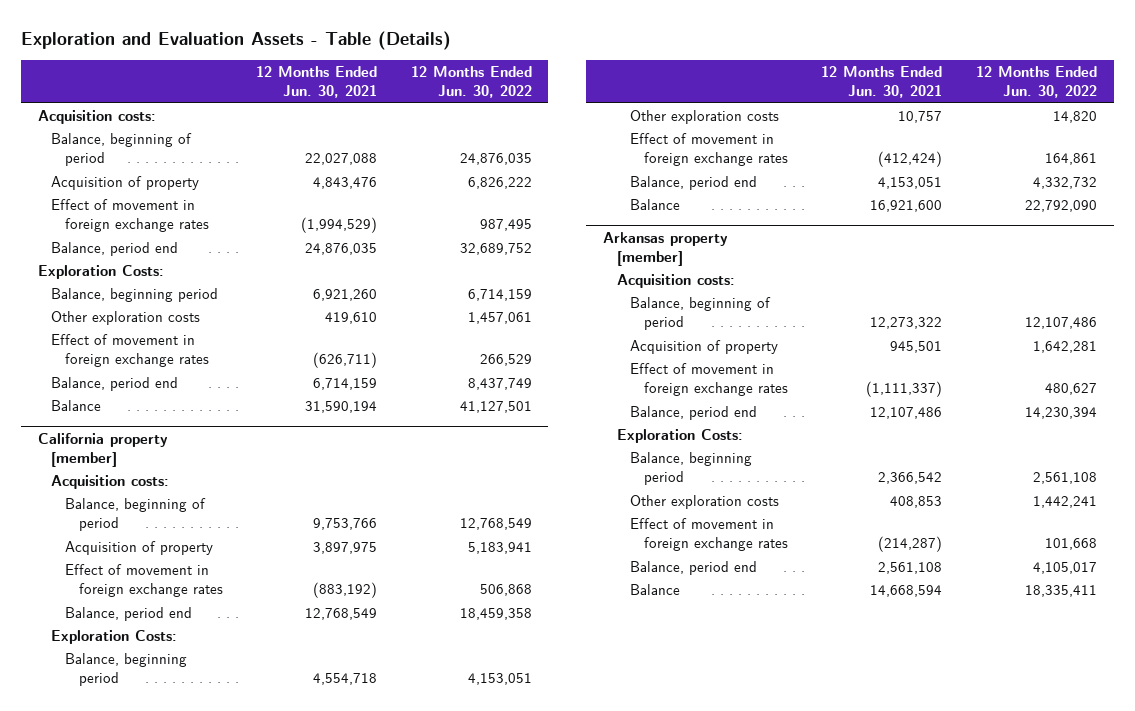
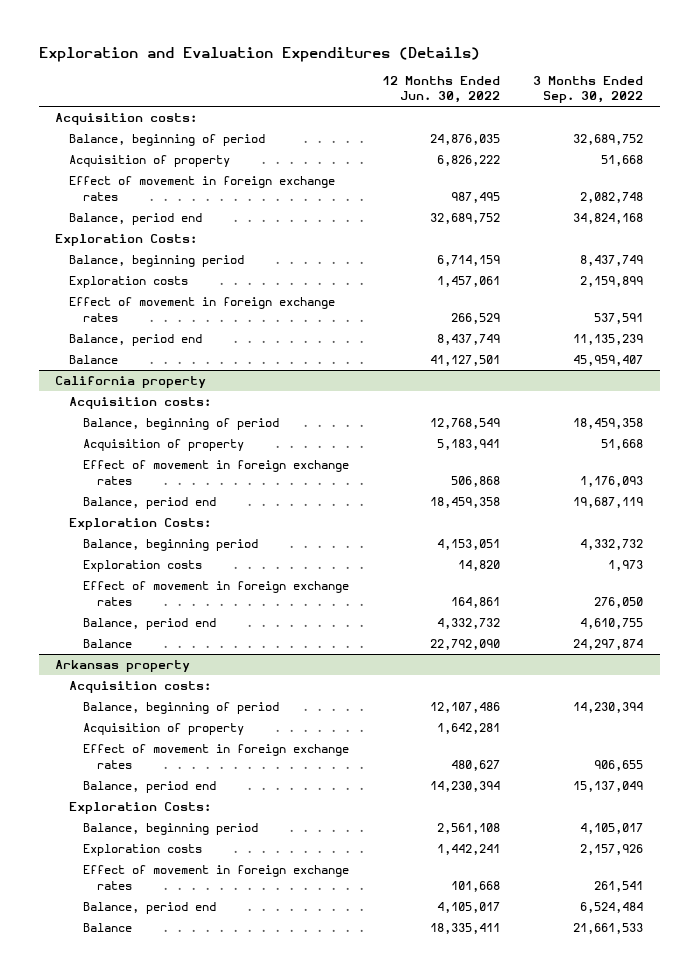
[21,30,452,50] Exploration and Evaluation Assets - Table (Details) -> [38,46,480,62] Exploration and Evaluation Expenditures (Details)
[256,66,378,99] 12 Months Ended Jun. 30, 2021 -> none
none -> [533,76,644,104] 3 Months Ended Sep. 30, 2022
[51,311,201,326] Other exploration costs -> [69,276,189,289] Exploration costs
[37,432,168,468] California property [member] -> [55,376,207,389] California property
[630,110,780,125] Other exploration costs -> [82,560,202,573] Exploration costs
[603,231,729,267] Arkansas property [member] -> [55,660,191,673] Arkansas property
[630,495,780,510] Other exploration costs -> [82,844,202,857] Exploration costs

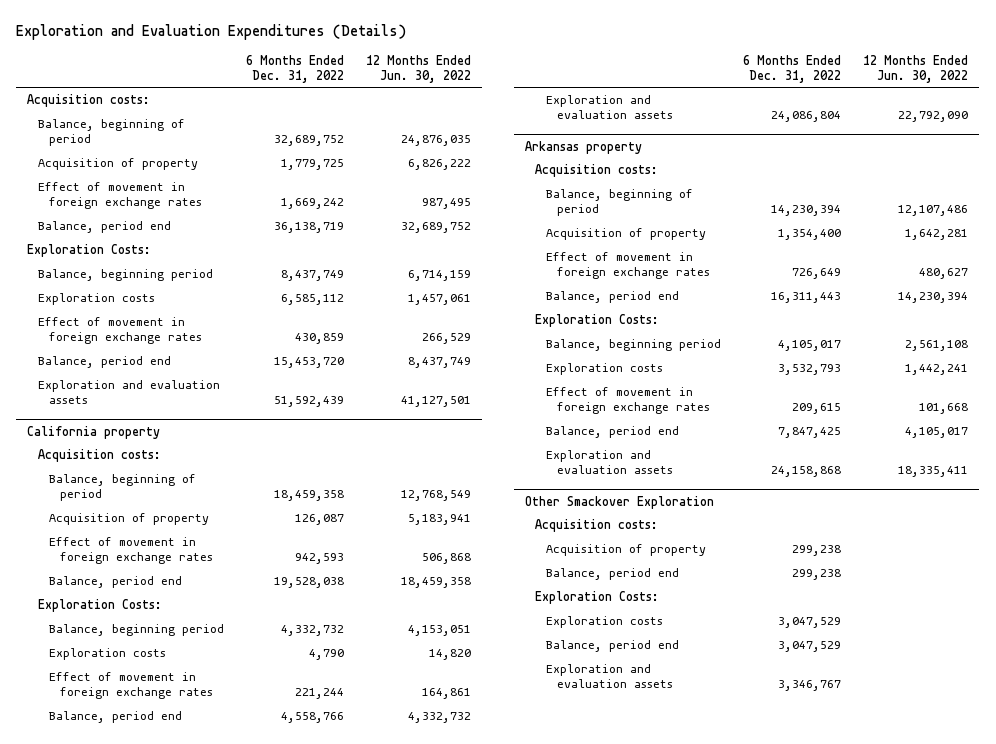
[533,76,644,104] 3 Months Ended Sep. 30, 2022 -> none
none -> [245,54,344,83] 6 Months Ended Dec. 31, 2022
[69,355,119,365] Balance -> [38,380,221,405] Exploration and evaluation assets
[82,639,132,649] Balance -> [546,95,673,120] Exploration and evaluation assets
[82,923,132,933] Balance -> [546,450,673,475] Exploration and evaluation assets
none -> [524,495,714,509] Other Smackover Exploration
none -> [535,519,659,533] Acquisition costs:
none -> [546,544,707,557] Acquisition of property
none -> [546,568,680,581] Balance, period end
none -> [535,591,660,605] Exploration Costs:
none -> [546,616,664,629] Exploration costs
none -> [546,640,680,653] Balance, period end
none -> [546,664,673,689] Exploration and evaluation assets

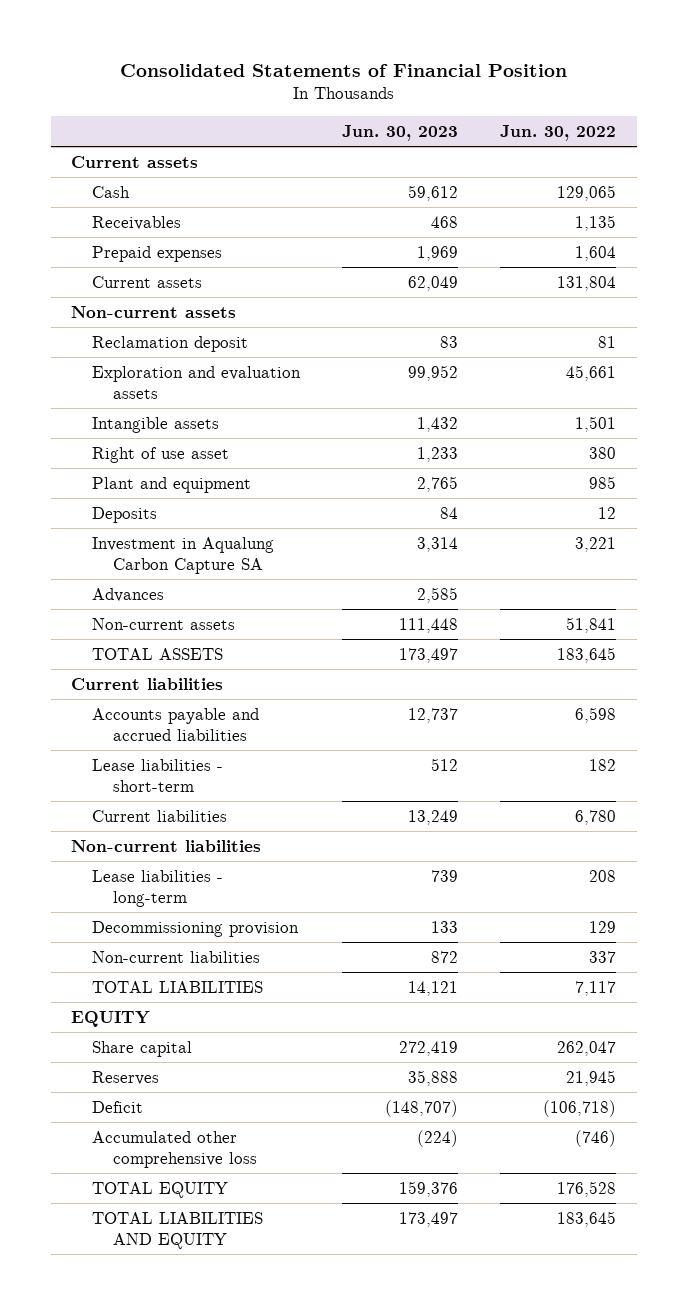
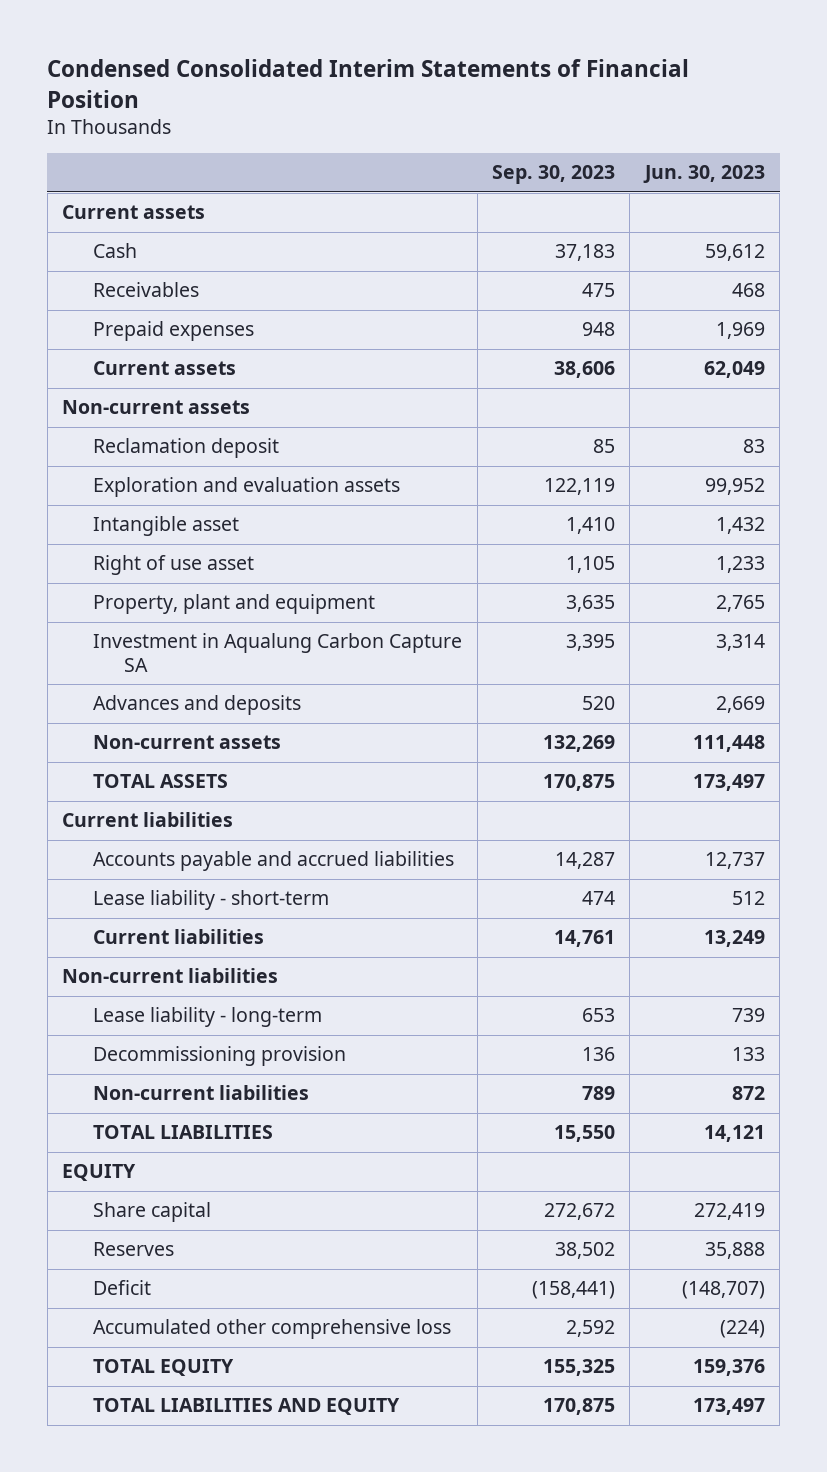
[119,63,567,77] Consolidated Statements of Financial Position -> [47,59,690,108] Condensed Consolidated Interim Statements of Financial Position
[499,124,616,141] Jun. 30, 2022 -> none
none -> [491,165,615,185] Sep. 30, 2023
[92,416,220,433] Intangible assets -> [93,516,240,537] Intangible asset
[92,506,158,523] Deposits -> none
[92,476,252,493] Plant and equipment -> [93,594,376,615] Property, plant and equipment
[92,587,165,602] Advances -> [93,695,302,716] Advances and deposits
[416,586,458,603] 2,585 -> [715,696,765,714] 2,669
[92,758,224,792] Lease liabilities - short-term -> [93,890,330,911] Lease liability - short-term
[92,869,224,907] Lease liabilities - long-term -> [93,1007,323,1028] Lease liability - long-term

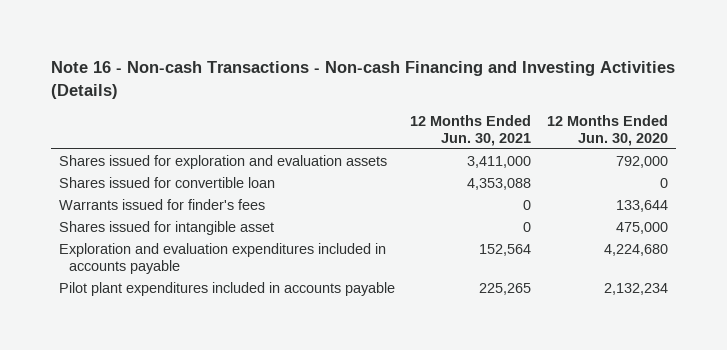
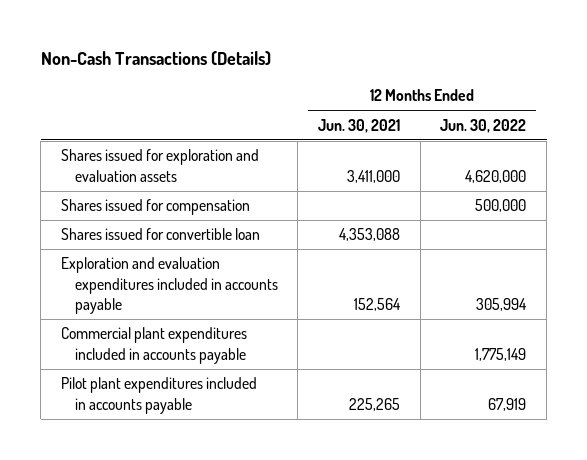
[50,61,675,99] Note 16 - Non-cash Transactions - Non-cash Financing and Investing Activities (Details) -> [40,51,271,67] Non-Cash Transactions (Details)
[547,115,669,147] 12 Months Ended Jun. 30, 2020 -> none
none -> [440,118,527,133] Jun. 30, 2022
none -> [61,199,251,216] Shares issued for compensation
[58,198,265,210] Warrants issued for finder's fees -> none
[58,220,274,235] Shares issued for intangible asset -> none
none -> [61,327,248,364] Commercial plant expenditures included in accounts payable

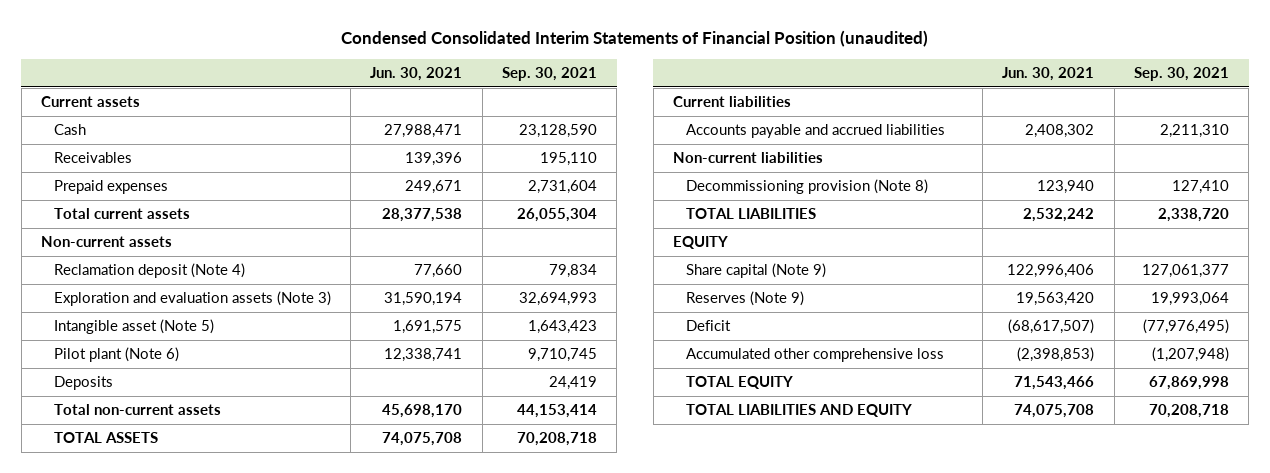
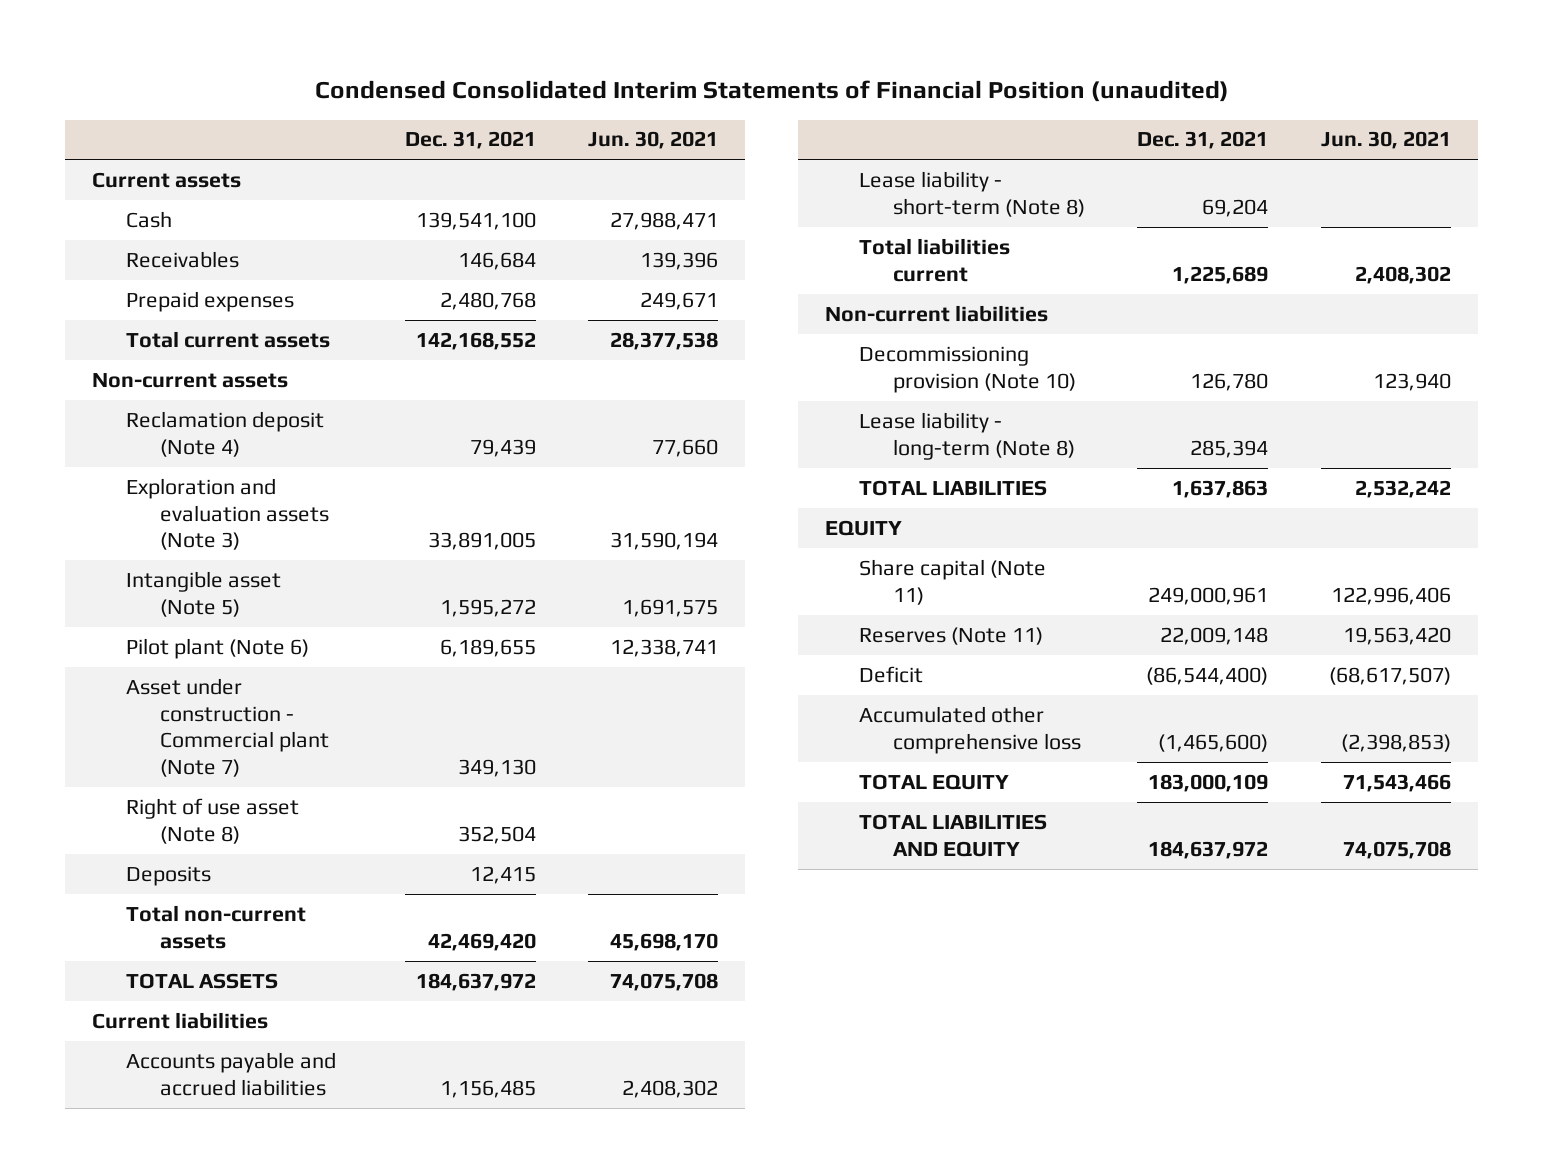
[502,67,598,82] Sep. 30, 2021 -> none
none -> [404,131,536,150] Dec. 31, 2021
none -> [125,677,329,778] Asset under construction - Commercial plant (Note 7)
none -> [125,797,299,844] Right of use asset (Note 8)
none -> [858,170,1085,217] Lease liability - short-term (Note 8)
none -> [858,237,1010,282] Total liabilities current
[685,179,928,195] Decommissioning provision (Note 8) -> [858,345,1076,393] Decommissioning provision (Note 10)
none -> [858,411,1075,460] Lease liability - long-term (Note 8)
[685,263,826,279] Share capital (Note 9) -> [858,558,1046,605] Share capital (Note 11)
[685,291,804,307] Reserves (Note 9) -> [858,626,1043,645] Reserves (Note 11)

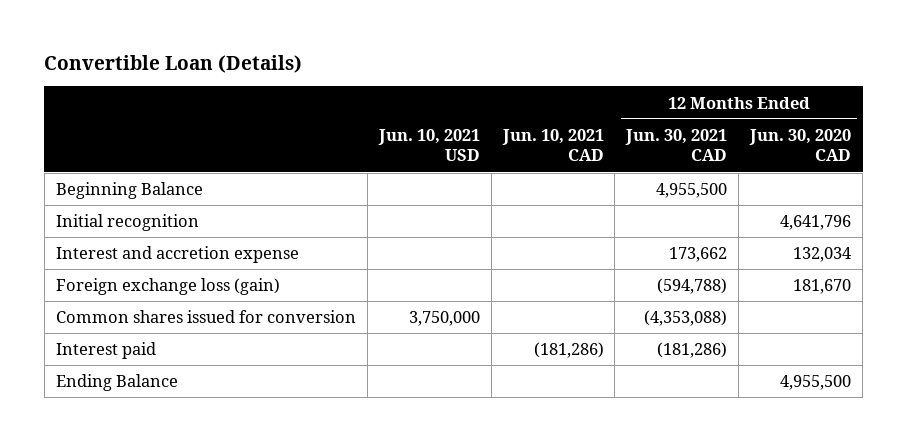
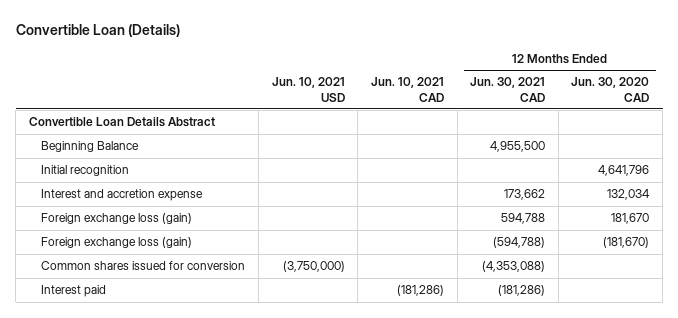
none -> [28,117,215,128] Convertible Loan Details Abstract
[657,278,728,295] (594,788) -> [501,213,546,225] 594,788
none -> [41,237,193,249] Foreign exchange loss (gain)
[408,311,480,327] 3,750,000 -> [282,261,345,273] (3,750,000)
[55,374,178,392] Ending Balance -> none

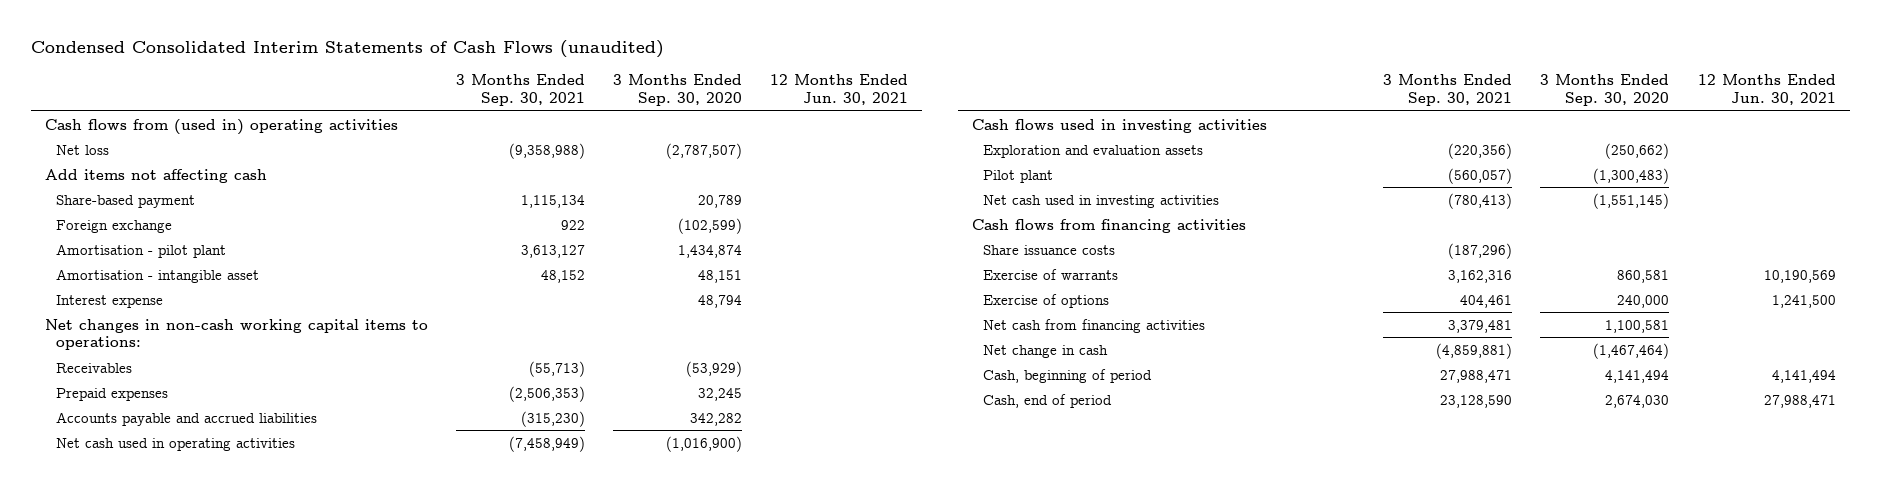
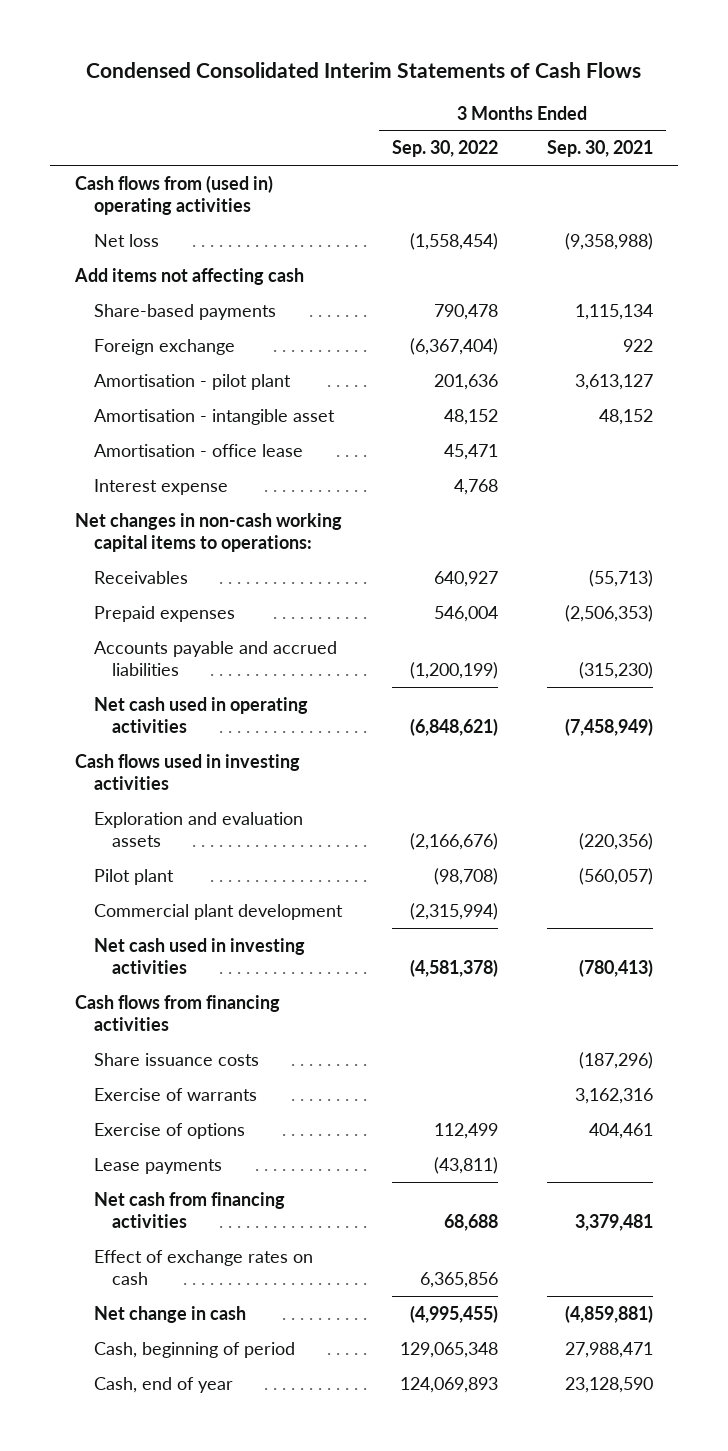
[31,40,665,59] Condensed Consolidated Interim Statements of Cash Flows (unaudited) -> [86,62,642,79] Condensed Consolidated Interim Statements of Cash Flows
[613,74,743,106] 3 Months Ended Sep. 30, 2020 -> none
[770,74,909,105] 12 Months Ended Jun. 30, 2021 -> none
none -> [391,140,498,158] Sep. 30, 2022
[56,194,196,208] Share-based payment -> [93,303,276,320] Share-based payments
none -> [93,443,303,457] Amortisation - office lease
none -> [93,903,343,920] Commercial plant development
none -> [93,1157,222,1174] Lease payments
none -> [93,1249,313,1285] Effect of exchange rates on cash
[983,393,1113,408] Cash, end of period -> [93,1376,233,1393] Cash, end of year

